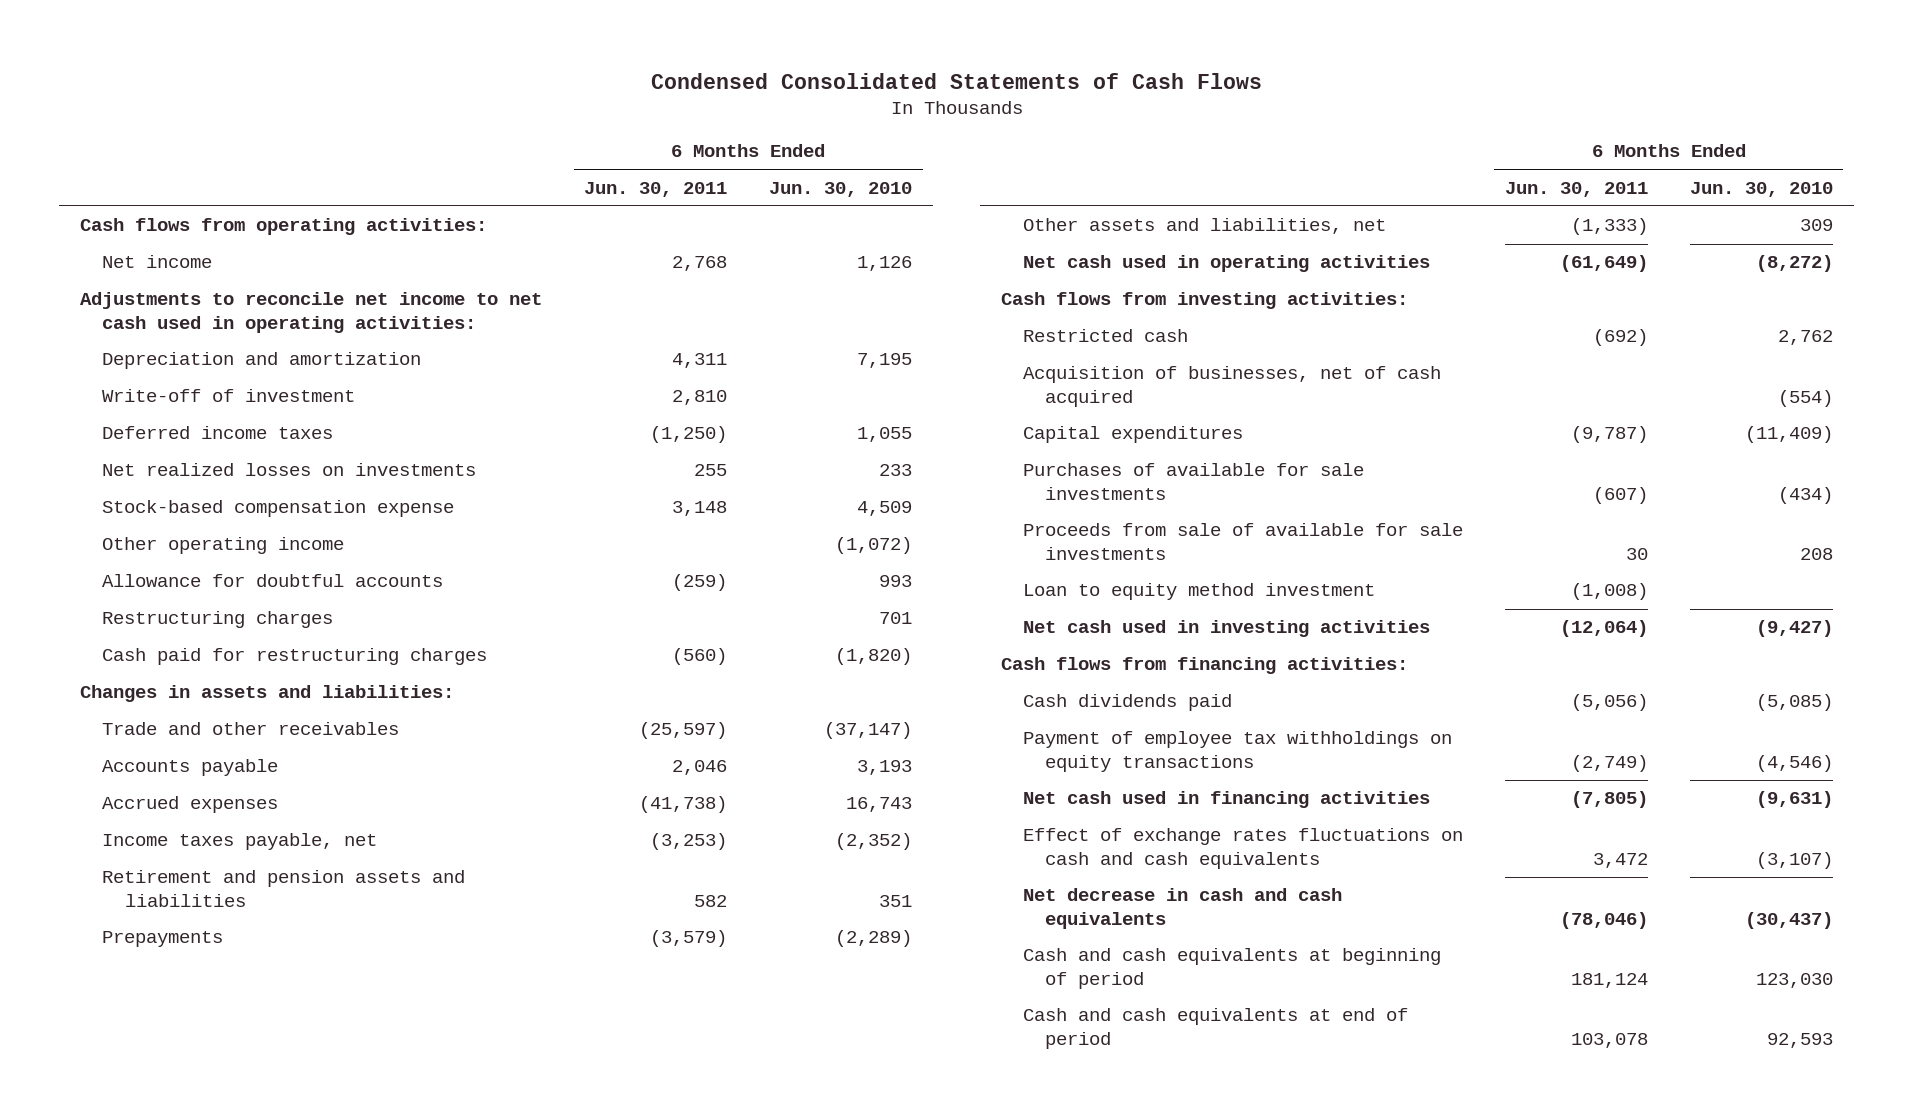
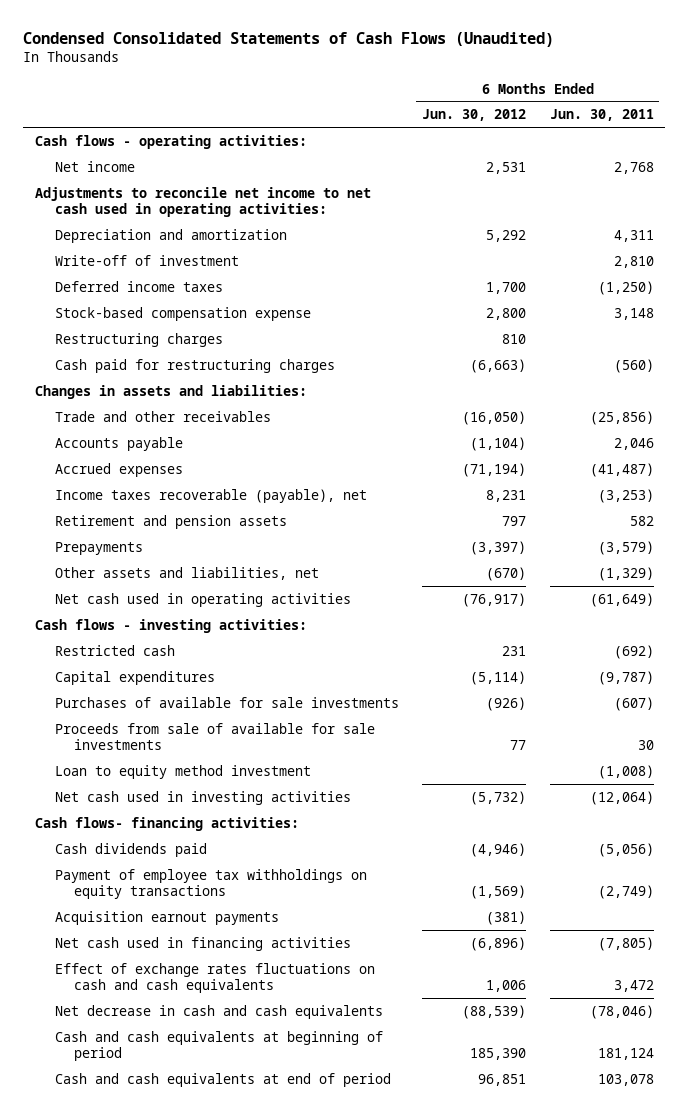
[650,72,1262,89] Condensed Consolidated Statements of Cash Flows -> [23,32,555,48] Condensed Consolidated Statements of Cash Flows (Unaudited)
[769,181,913,197] Jun. 30, 2010 -> none
none -> [422,109,527,122] Jun. 30, 2012
[80,218,488,236] Cash flows from operating activities: -> [35,134,308,149] Cash flows - operating activities:
[102,463,477,477] Net realized losses on investments -> none
[102,537,345,555] Other operating income -> none
[102,574,444,588] Allowance for doubtful accounts -> none
[639,722,728,740] (25,597) -> [589,410,654,425] (25,856)
[639,796,728,814] (41,738) -> [589,462,654,477] (41,487)
[102,833,378,851] Income taxes payable, net -> [54,488,367,503] Income taxes recoverable (payable), net
[102,870,466,907] Retirement and pension assets and liabilities -> [54,514,287,529] Retirement and pension assets
[1570,218,1648,236] (1,333) -> [597,566,654,581] (1,329)
[1000,292,1408,310] Cash flows from investing activities: -> [35,618,308,633] Cash flows - investing activities:
[1023,366,1442,407] Acquisition of businesses, net of cash acquired -> none
[1000,657,1408,675] Cash flows from financing activities: -> [35,816,300,831] Cash flows- financing activities:
none -> [54,910,279,925] Acquisition earnout payments

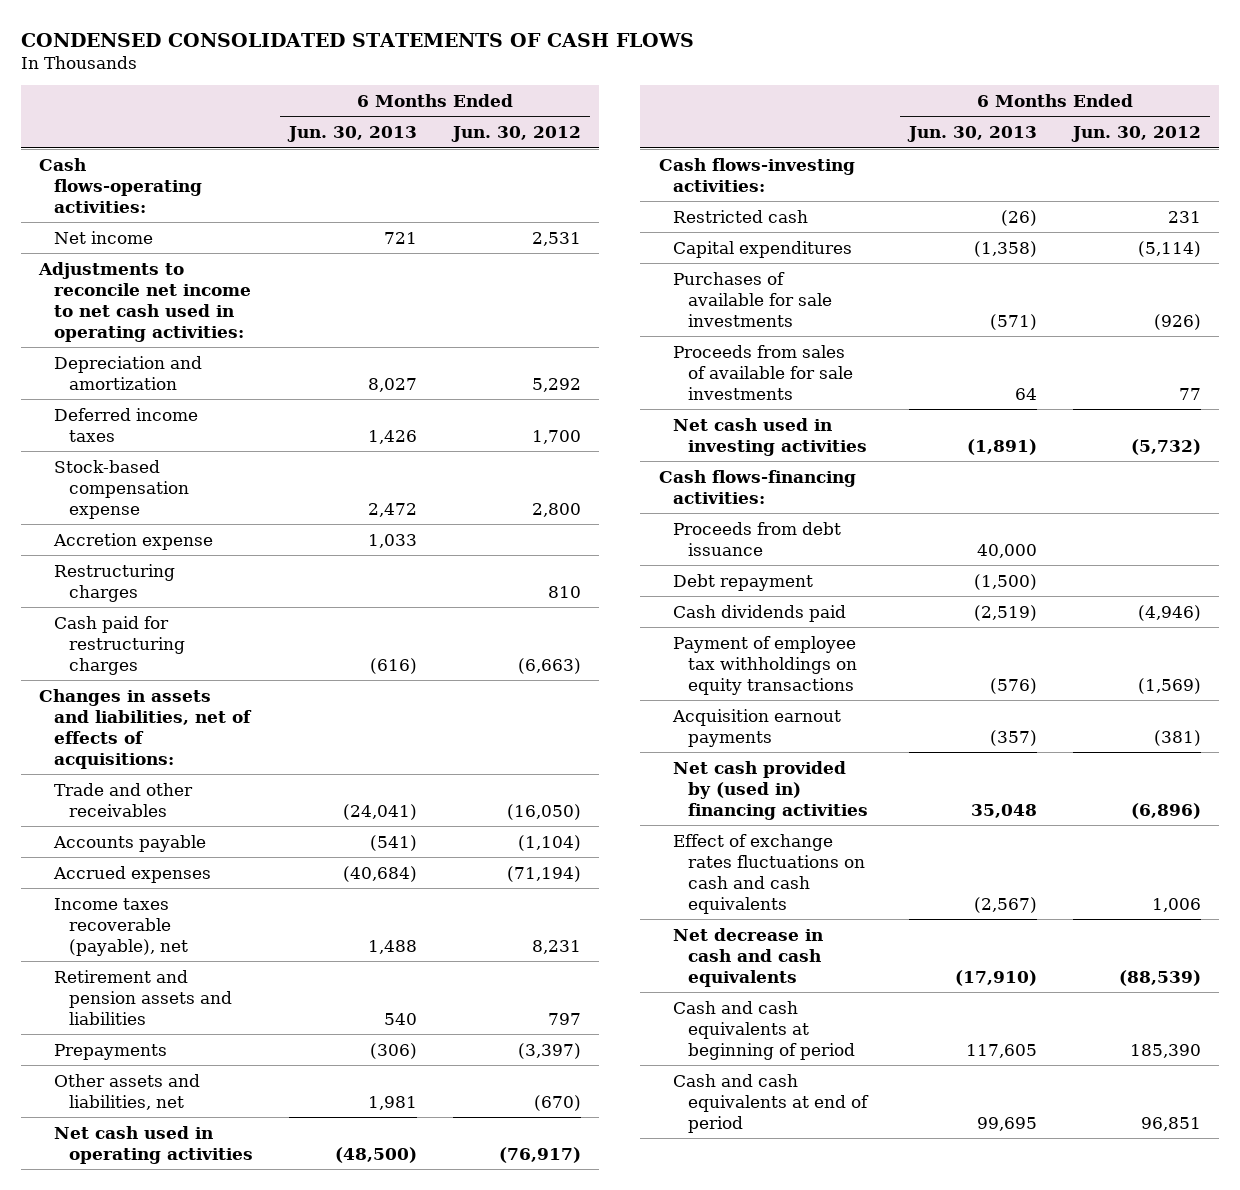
[23,32,555,48] Condensed Consolidated Statements of Cash Flows (Unaudited) -> [21,32,695,47] CONDENSED CONSOLIDATED STATEMENTS OF CASH FLOWS
[549,109,654,122] Jun. 30, 2011 -> none
none -> [287,125,418,142] Jun. 30, 2013
[35,134,308,149] Cash flows - operating activities: -> [39,157,203,213] Cash flows-operating activities:
[54,254,239,266] Write-off of investment -> none
none -> [53,532,214,550] Accretion expense
[35,384,308,399] Changes in assets and liabilities: -> [39,688,253,769] Changes in assets and liabilities, net of effects of acquisitions:
[54,514,287,529] Retirement and pension assets -> [54,969,232,1025] Retirement and pension assets and liabilities
[35,618,308,633] Cash flows - investing activities: -> [658,157,855,192] Cash flows-investing activities:
[54,764,311,779] Loan to equity method investment -> none
[54,722,375,750] Proceeds from sale of available for sale investments -> [673,344,854,400] Proceeds from sales of available for sale investments
[35,816,300,831] Cash flows- financing activities: -> [658,469,856,504] Cash flows-financing activities:
none -> [673,521,842,556] Proceeds from debt issuance
none -> [673,573,814,591] Debt repayment
[54,936,351,951] Net cash used in financing activities -> [673,760,869,820] Net cash provided by (used in) financing activities

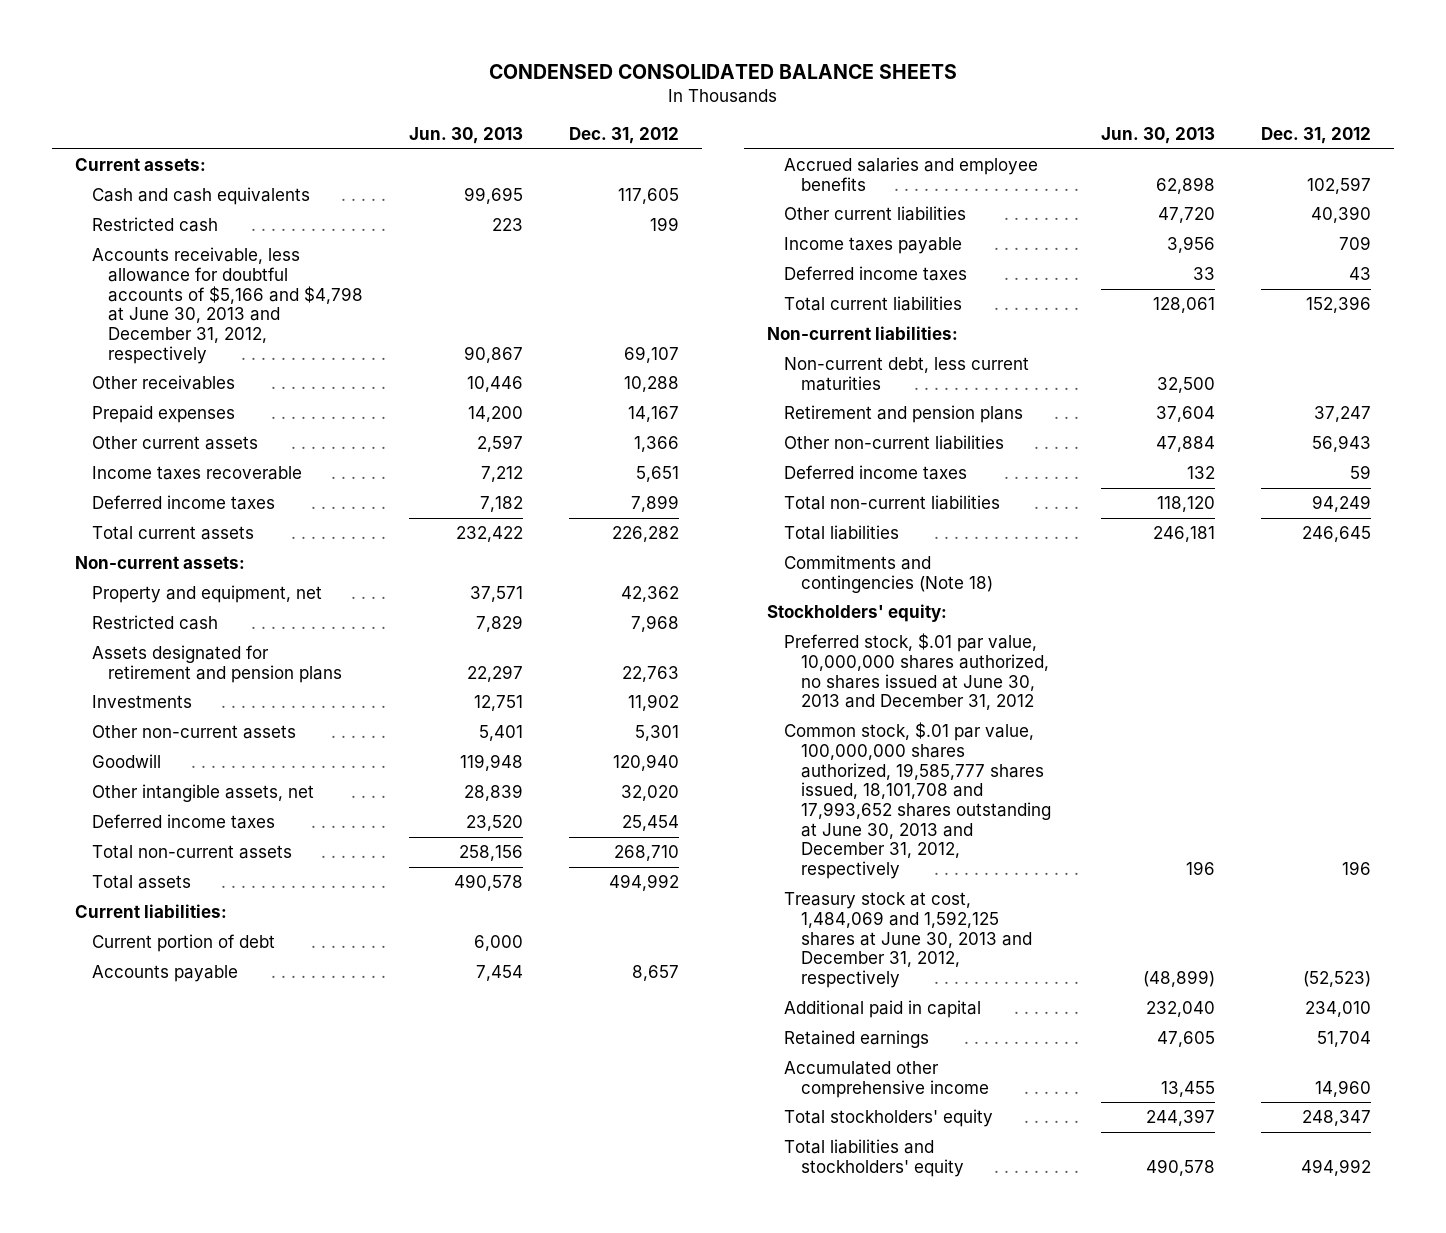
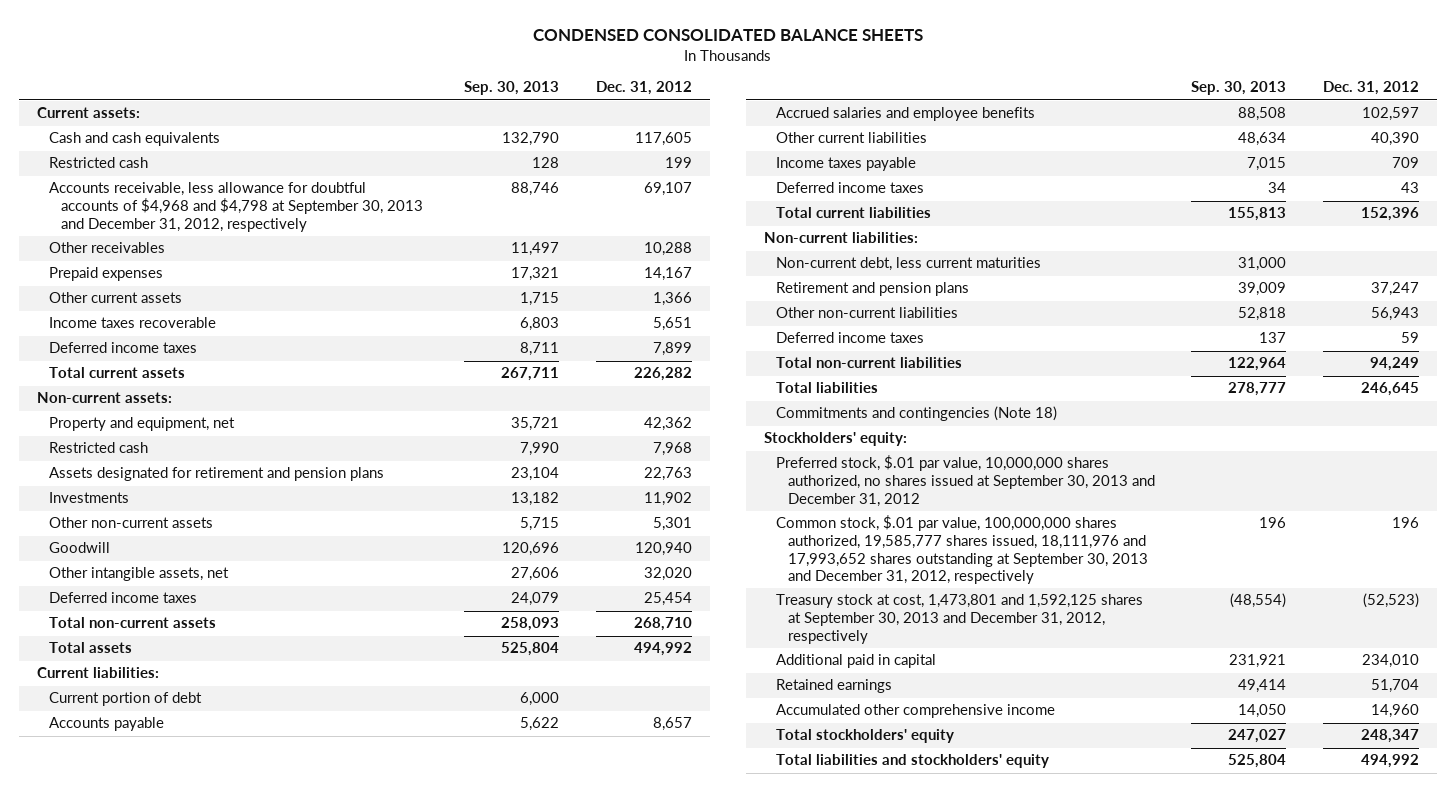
[409,126,524,144] Jun. 30, 2013 -> none
none -> [464,81,560,96] Sep. 30, 2013
[91,247,364,364] Accounts receivable, less allowance for doubtful accounts of $5,166 and $4,798 at June 30, 2013 and December 31, 2012, respectively -> [48,182,423,232] Accounts receivable, less allowance for doubtful accounts of $4,968 and $4,798 at September 30, 2013 and December 31, 2012, respectively
[784,633,1049,711] Preferred stock, $.01 par value, 10,000,000 shares authorized, no shares issued at June 30, 2013 and December 31, 2012 -> [776,455,1155,507] Preferred stock, $.01 par value, 10,000,000 shares authorized, no shares issued at September 30, 2013 and December 31, 2012
[784,722,1051,880] Common stock, $.01 par value, 100,000,000 shares authorized, 19,585,777 shares issued, 18,101,708 and 17,993,652 shares outstanding at June 30, 2013 and December 31, 2012, respectively -> [776,515,1148,585] Common stock, $.01 par value, 100,000,000 shares authorized, 19,585,777 shares issued, 18,111,976 and 17,993,652 shares outstanding at September 30, 2013 and December 31, 2012, respectively
[784,892,1032,989] Treasury stock at cost, 1,484,069 and 1,592,125 shares at June 30, 2013 and December 31, 2012, respectively -> [776,594,1144,644] Treasury stock at cost, 1,473,801 and 1,592,125 shares at September 30, 2013 and December 31, 2012, respectively

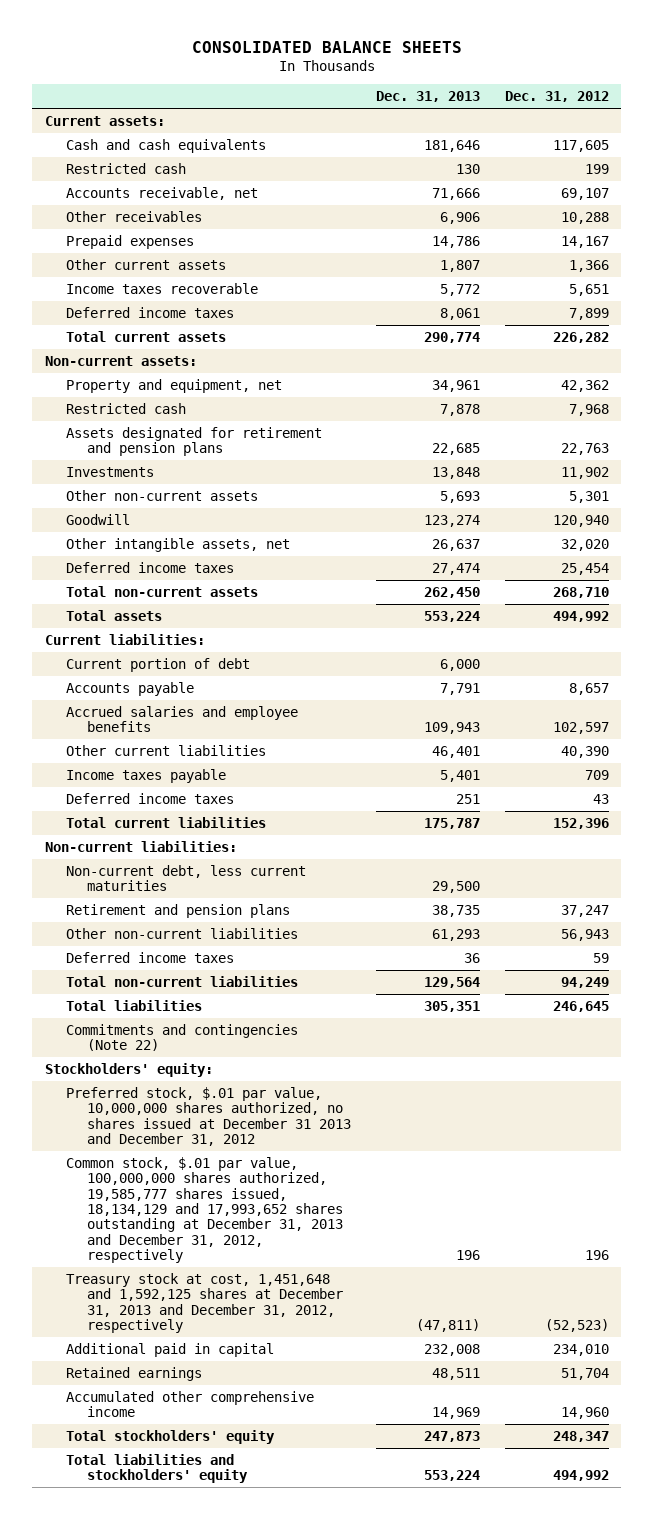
[533,29,924,42] CONDENSED CONSOLIDATED BALANCE SHEETS -> [191,41,462,54] CONSOLIDATED BALANCE SHEETS
[464,81,560,96] Sep. 30, 2013 -> none
none -> [375,91,480,103] Dec. 31, 2013
[48,182,423,232] Accounts receivable, less allowance for doubtful accounts of $4,968 and $4,798 at September 30, 2013 and December 31, 2012, respectively -> [65,186,258,200] Accounts receivable, net
[776,406,1058,422] Commitments and contingencies (Note 18) -> [65,1023,298,1052] Commitments and contingencies (Note 22)
[776,455,1155,507] Preferred stock, $.01 par value, 10,000,000 shares authorized, no shares issued at September 30, 2013 and December 31, 2012 -> [65,1086,352,1146] Preferred stock, $.01 par value, 10,000,000 shares authorized, no shares issued at December 31 2013 and December 31, 2012
[776,515,1148,585] Common stock, $.01 par value, 100,000,000 shares authorized, 19,585,777 shares issued, 18,111,976 and 17,993,652 shares outstanding at September 30, 2013 and December 31, 2012, respectively -> [65,1156,344,1263] Common stock, $.01 par value, 100,000,000 shares authorized, 19,585,777 shares issued, 18,134,129 and 17,993,652 shares outstanding at December 31, 2013 and December 31, 2012, respectively
[776,594,1144,644] Treasury stock at cost, 1,473,801 and 1,592,125 shares at September 30, 2013 and December 31, 2012, respectively -> [65,1272,344,1333] Treasury stock at cost, 1,451,648 and 1,592,125 shares at December 31, 2013 and December 31, 2012, respectively

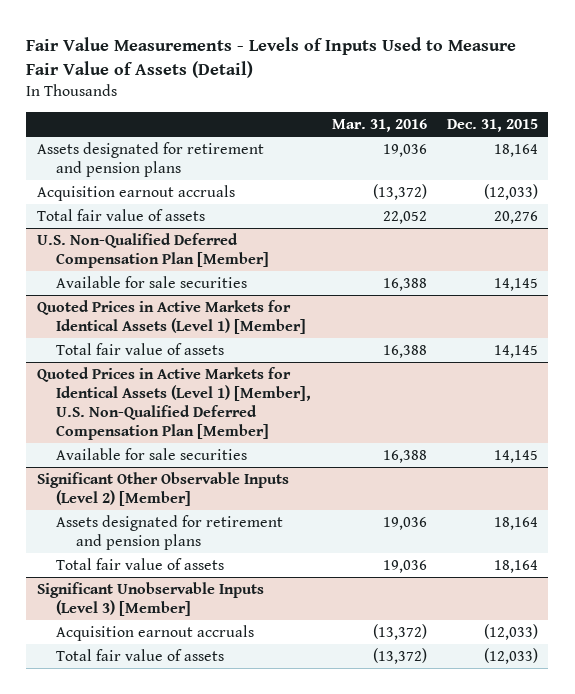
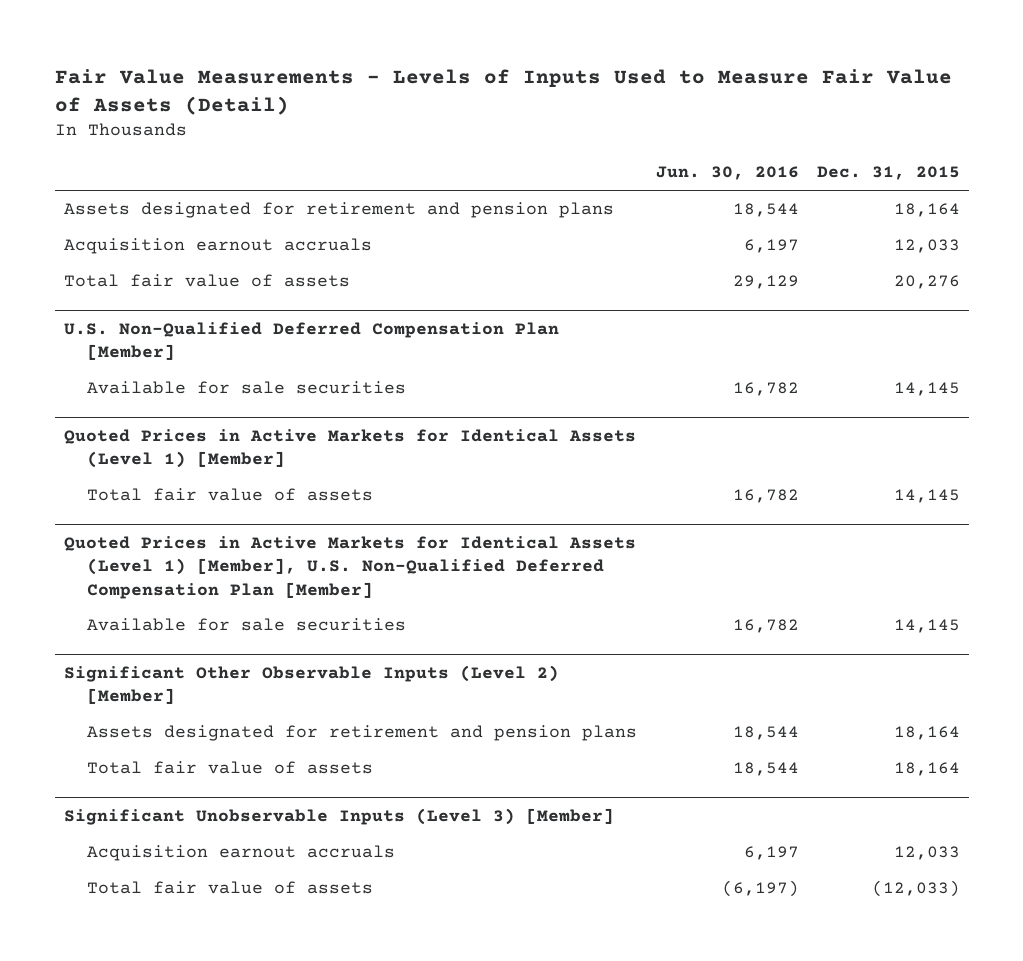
[331,119,427,133] Mar. 31, 2016 -> none
none -> [655,166,799,181] Jun. 30, 2016
[483,183,538,200] (12,033) -> [893,239,960,254] 12,033
[483,623,538,640] (12,033) -> [893,846,960,861] 12,033

